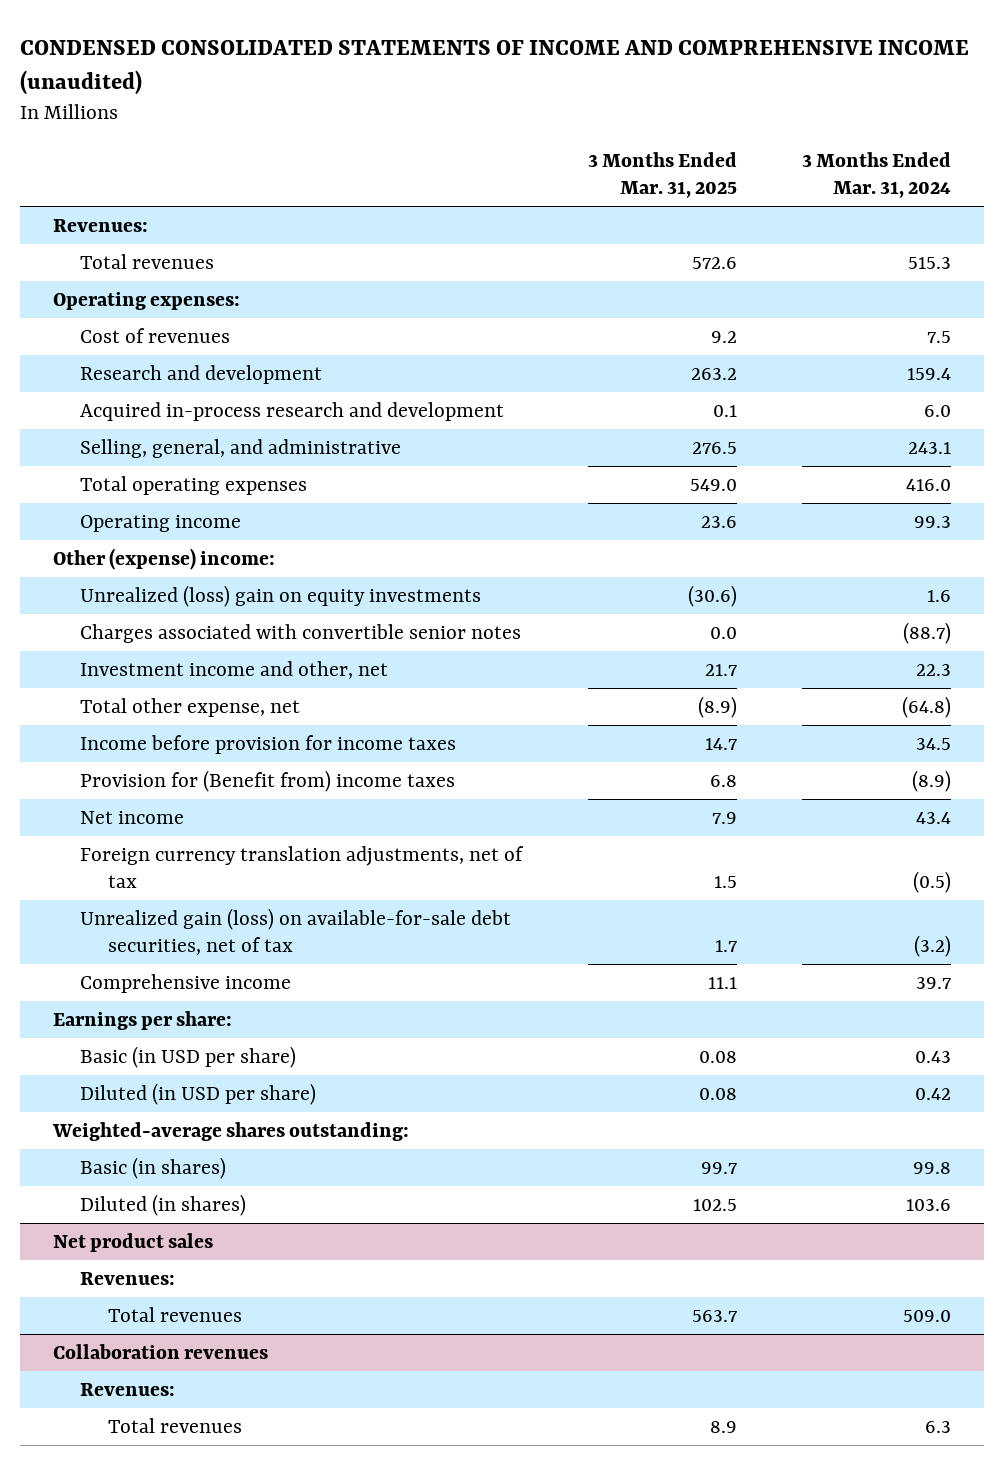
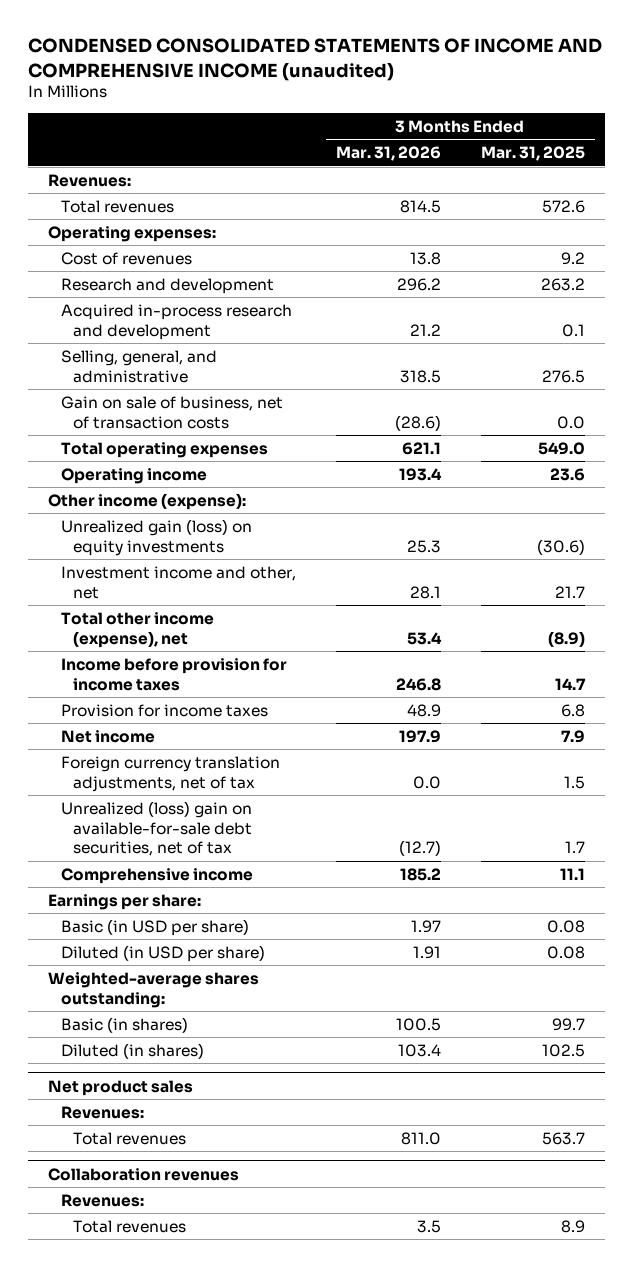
[802,151,952,198] 3 Months Ended Mar. 31, 2024 -> none
none -> [335,146,441,162] Mar. 31, 2026
none -> [60,395,283,429] Gain on sale of business, net of transaction costs
[80,624,522,644] Charges associated with convertible senior notes -> none
[52,548,275,571] Other (expense) income: -> [48,492,247,510] Other income (expense):
[80,585,482,608] Unrealized (loss) gain on equity investments -> [60,518,252,556] Unrealized gain (loss) on equity investments
[80,698,301,718] Total other expense, net -> [60,611,214,648] Total other income (expense), net
[80,770,456,793] Provision for (Benefit from) income taxes -> [60,703,268,717] Provision for income taxes
[80,908,512,956] Unrealized gain (loss) on available-for-sale debt securities, net of tax -> [60,800,253,857] Unrealized (loss) gain on available-for-sale debt securities, net of tax

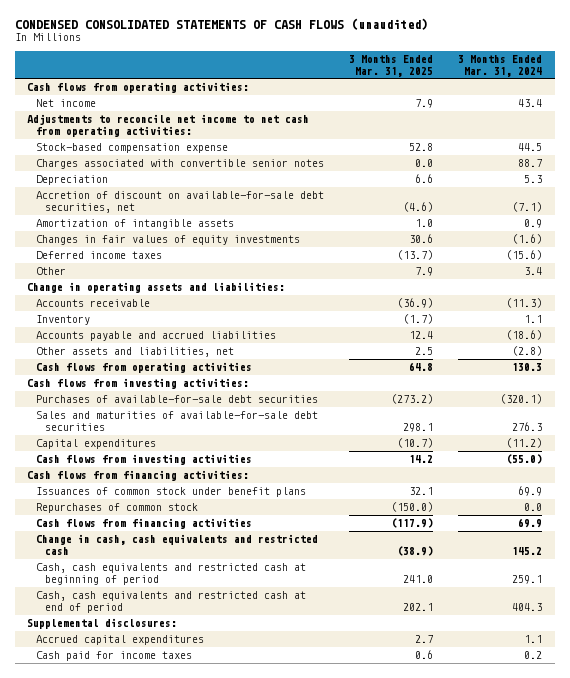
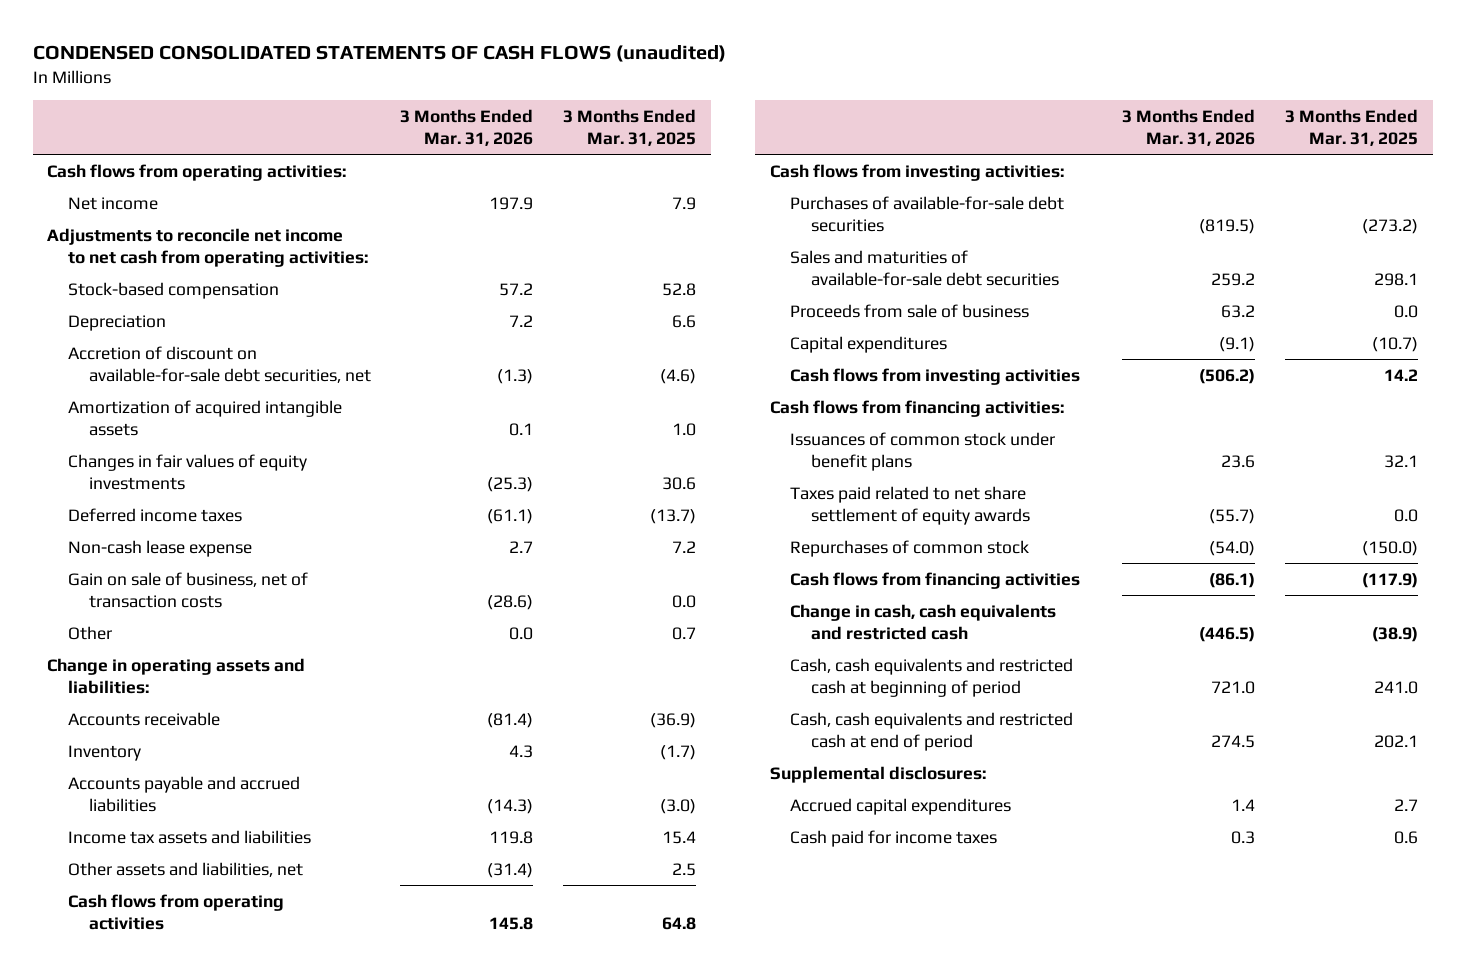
[458,54,543,77] 3 Months Ended Mar. 31, 2024 -> none
none -> [400,108,534,146] 3 Months Ended Mar. 31, 2026
[36,159,325,170] Charges associated with convertible senior notes -> none
[36,143,229,154] Stock-based compensation expense -> [67,281,279,299] Stock-based compensation
[36,219,235,230] Amortization of intangible assets -> [67,399,342,436] Amortization of acquired intangible assets
none -> [67,539,252,557] Non-cash lease expense
none -> [67,571,308,608] Gain on sale of business, net of transaction costs
[415,267,434,277] 7.9 -> [672,626,697,640] 0.7
[409,331,434,340] 12.4 -> [660,798,697,814] (3.0)
none -> [67,829,311,844] Income tax assets and liabilities
none -> [790,303,1030,318] Proceeds from sale of business
none -> [790,485,1030,525] Taxes paid related to net share settlement of equity awards

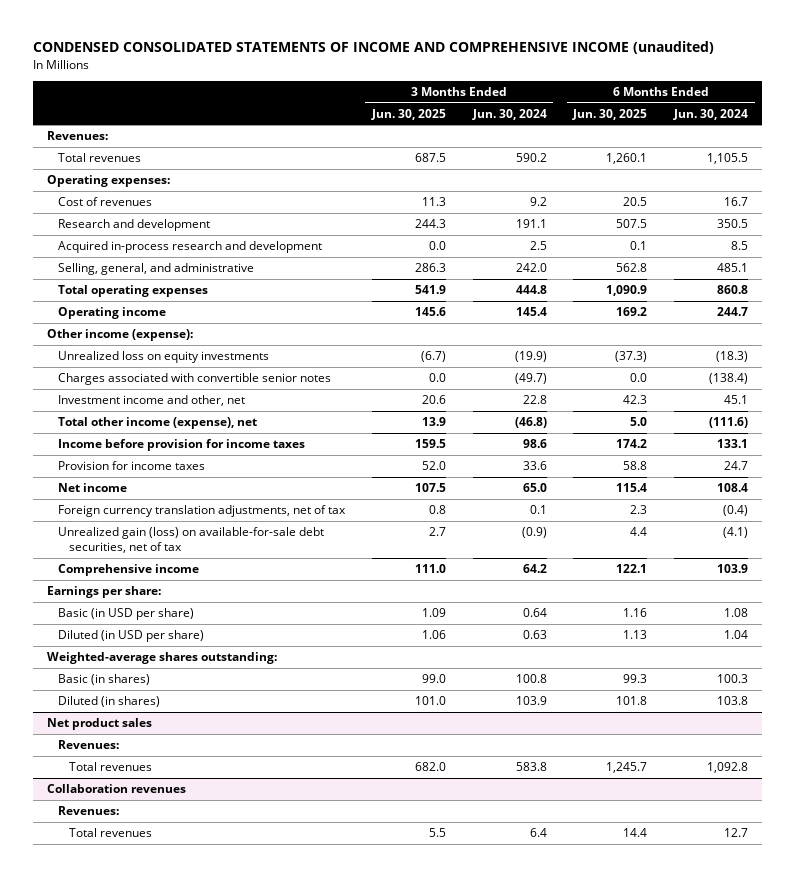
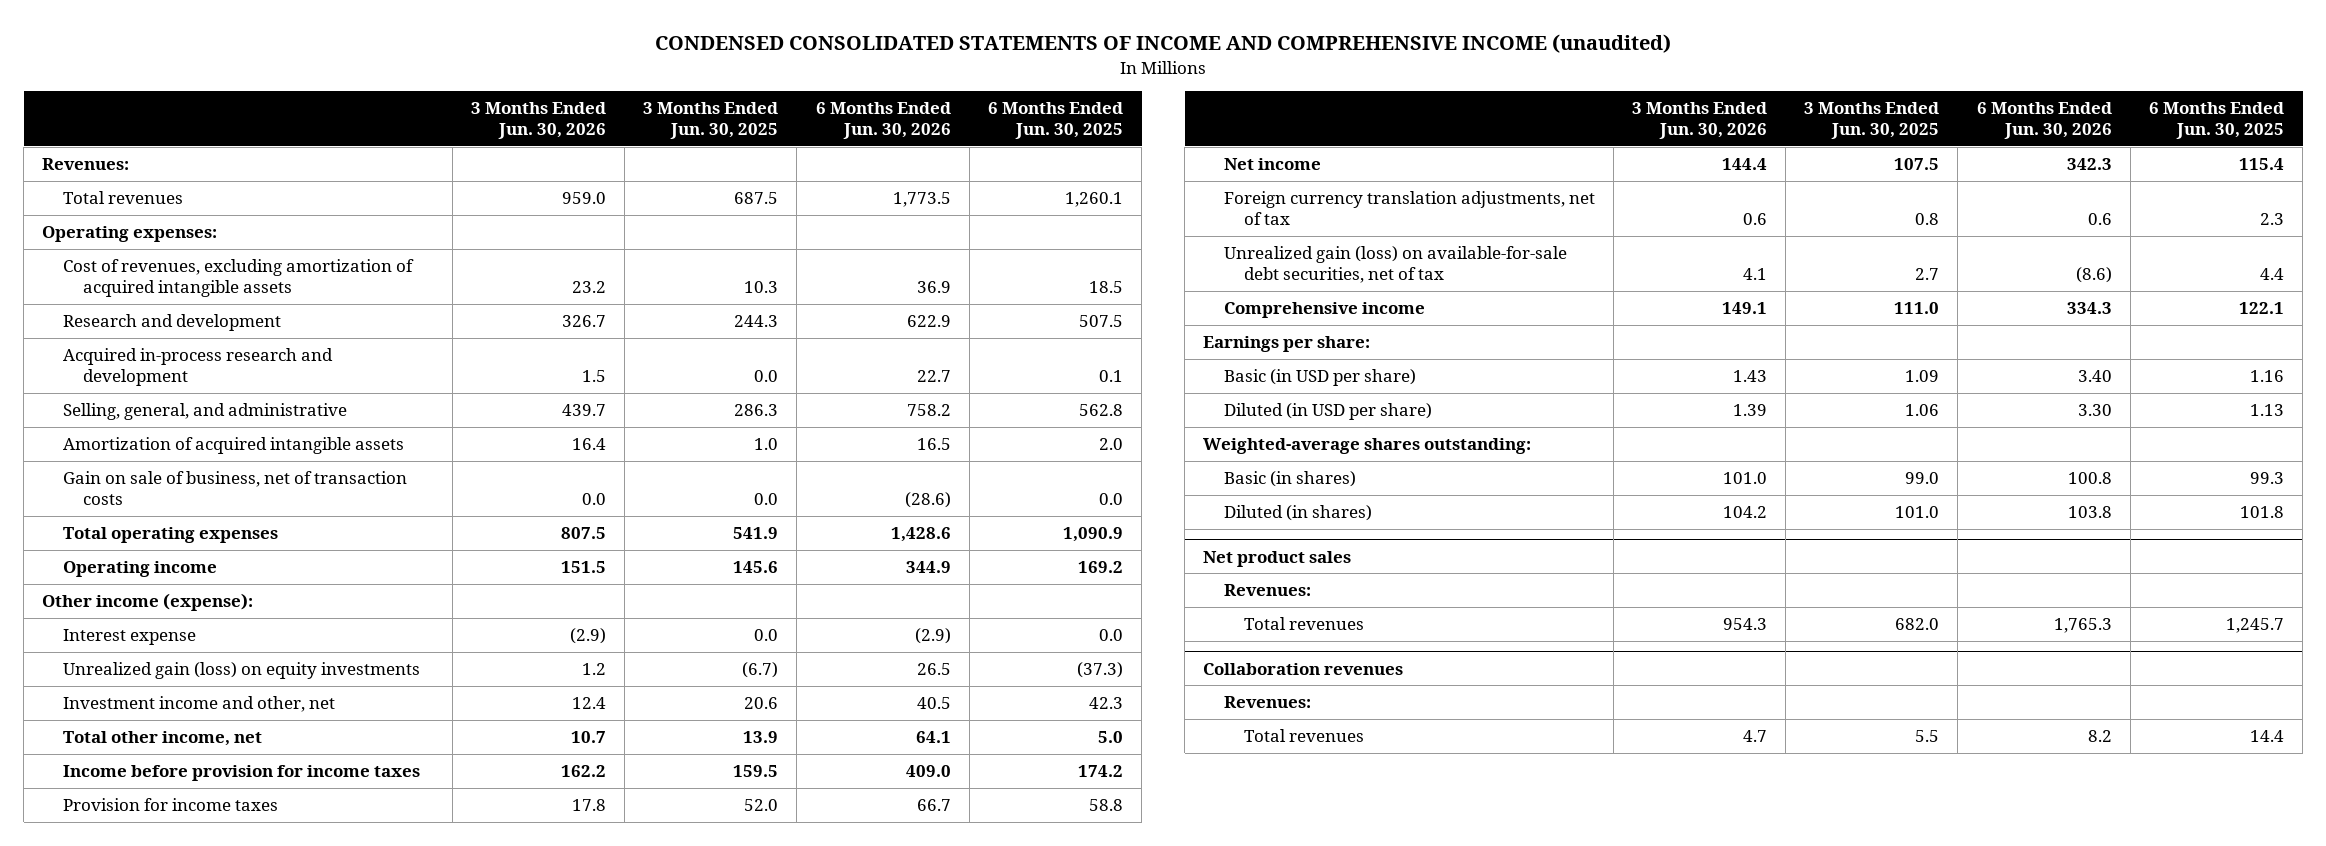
[471,108,547,120] Jun. 30, 2024 -> none
[673,108,749,120] Jun. 30, 2024 -> none
none -> [470,102,606,139] 3 Months Ended Jun. 30, 2026
none -> [815,102,951,139] 6 Months Ended Jun. 30, 2026
[58,197,153,207] Cost of revenues -> none
none -> [62,259,414,298] Cost of revenues, excluding amortization of acquired intangible assets
none -> [62,437,404,455] Amortization of acquired intangible assets
none -> [62,471,407,506] Gain on sale of business, net of transaction costs
[58,373,332,386] Charges associated with convertible senior notes -> none
none -> [62,629,196,646] Interest expense
[58,351,270,364] Unrealized loss on equity investments -> [62,662,420,680] Unrealized gain (loss) on equity investments
[58,417,258,430] Total other income (expense), net -> [62,731,262,747] Total other income, net

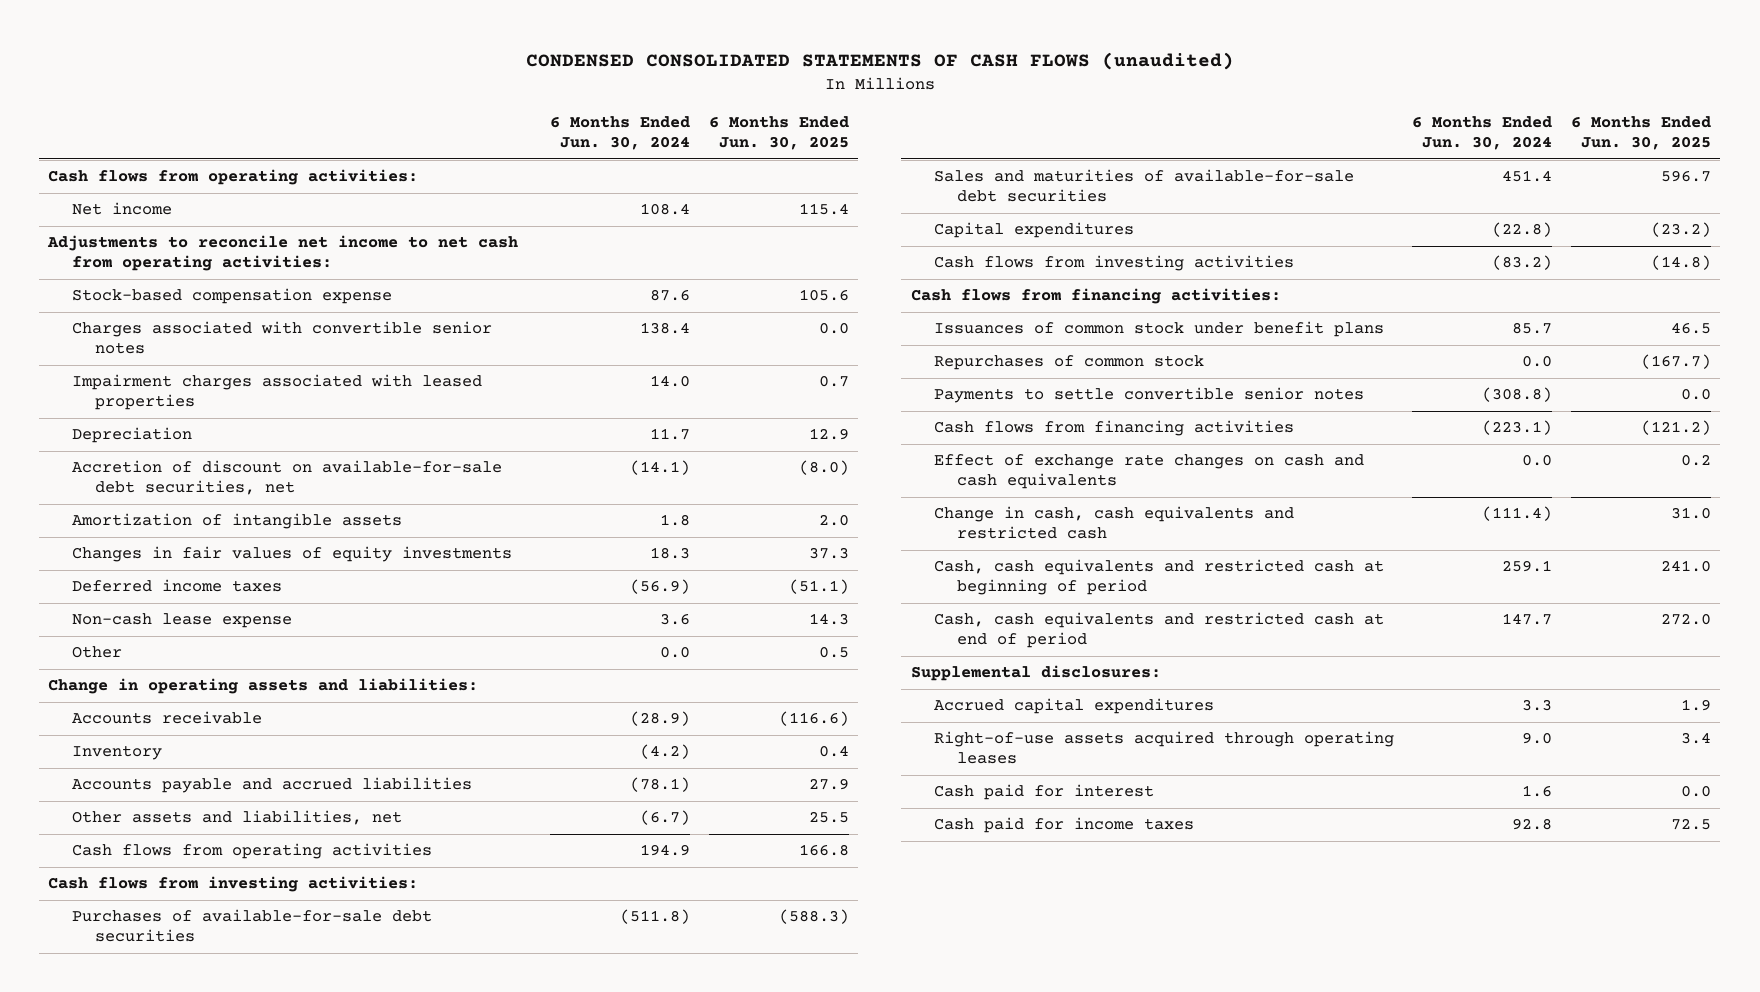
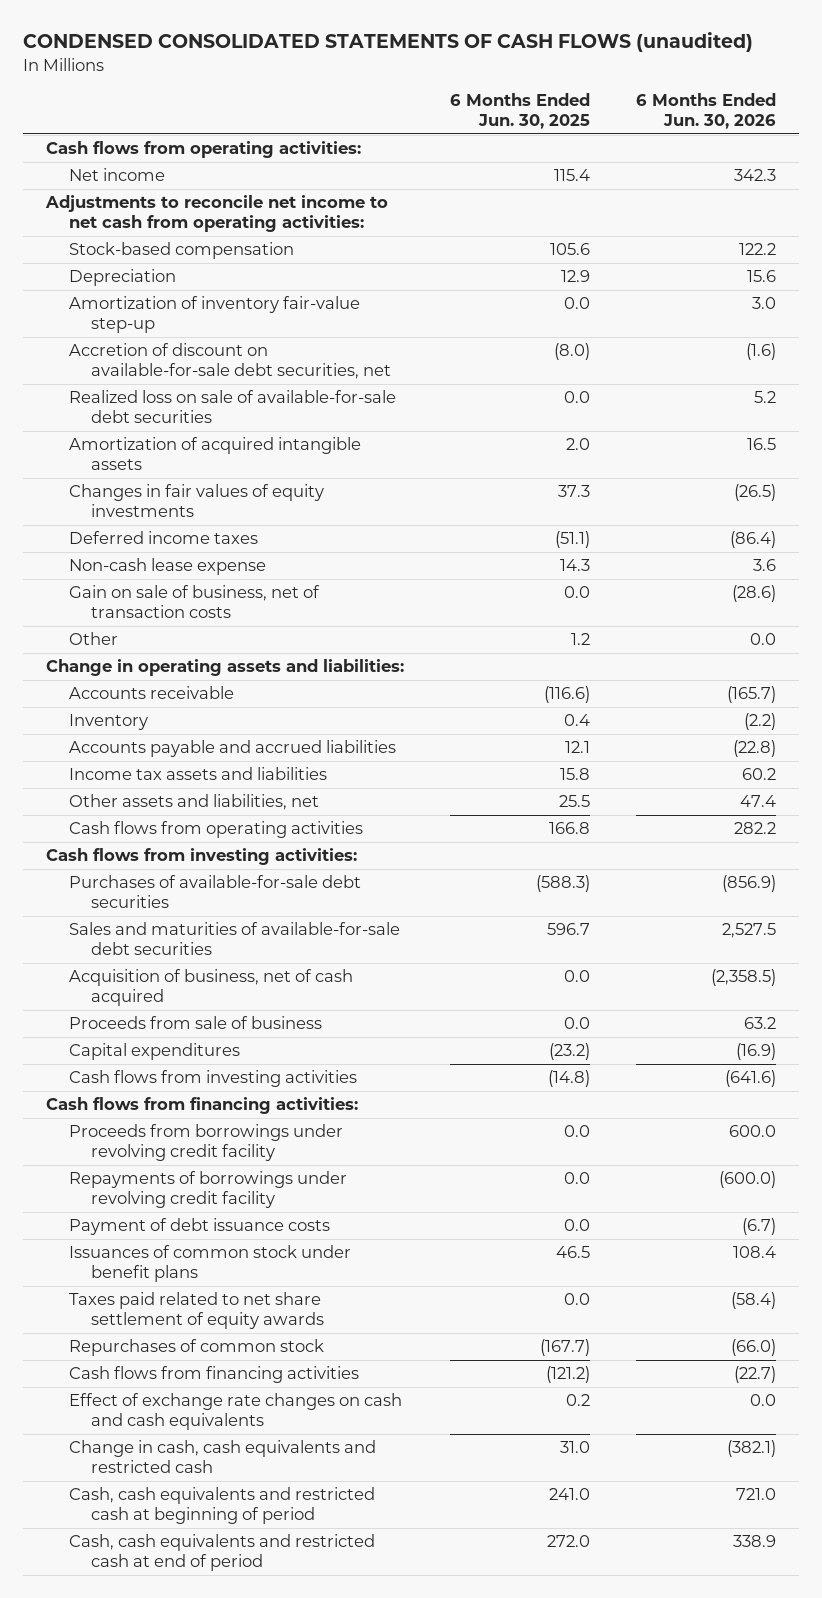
[550,116,691,151] 6 Months Ended Jun. 30, 2024 -> none
none -> [635,93,776,130] 6 Months Ended Jun. 30, 2026
[71,321,492,355] Charges associated with convertible senior notes -> none
[71,374,482,411] Impairment charges associated with leased properties -> none
[71,288,392,305] Stock-based compensation expense -> [68,242,294,260] Stock-based compensation
none -> [68,296,360,334] Amortization of inventory fair-value step-up
none -> [68,390,396,424] Realized loss on sale of available-for-sale debt securities
[71,513,402,530] Amortization of intangible assets -> [68,437,361,471] Amortization of acquired intangible assets
none -> [68,585,320,619] Gain on sale of business, net of transaction costs
[819,646,850,659] 0.5 -> [570,633,590,646] 1.2
[809,778,850,791] 27.9 -> [564,741,590,754] 12.1
none -> [68,767,327,781] Income tax assets and liabilities
none -> [68,969,353,1007] Acquisition of business, net of cash acquired
none -> [68,1016,322,1030] Proceeds from sale of business
none -> [68,1124,343,1162] Proceeds from borrowings under revolving credit facility
none -> [68,1171,347,1209] Repayments of borrowings under revolving credit facility
none -> [68,1218,330,1236] Payment of debt issuance costs
none -> [68,1292,325,1330] Taxes paid related to net share settlement of equity awards
[933,387,1364,404] Payments to settle convertible senior notes -> none
[910,665,1161,682] Supplemental disclosures: -> none
[933,698,1214,715] Accrued capital expenditures -> none
[933,731,1394,765] Right-of-use assets acquired through operating leases -> none
[933,784,1154,801] Cash paid for interest -> none
[933,817,1194,834] Cash paid for income taxes -> none

